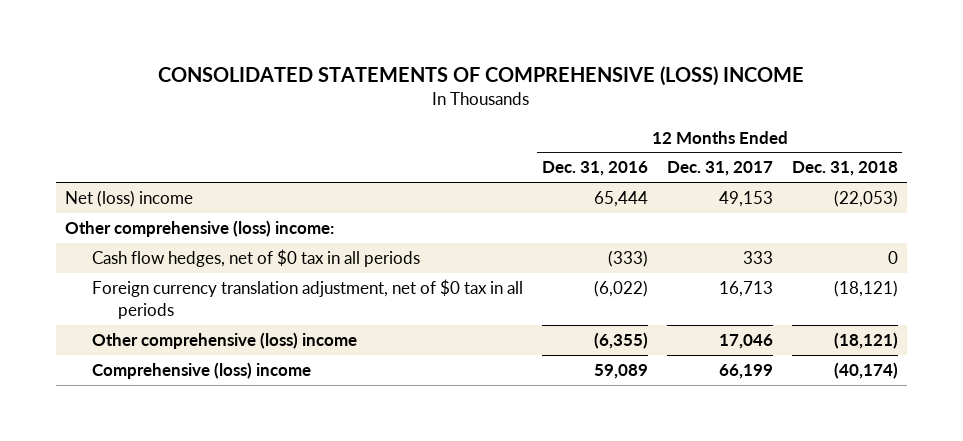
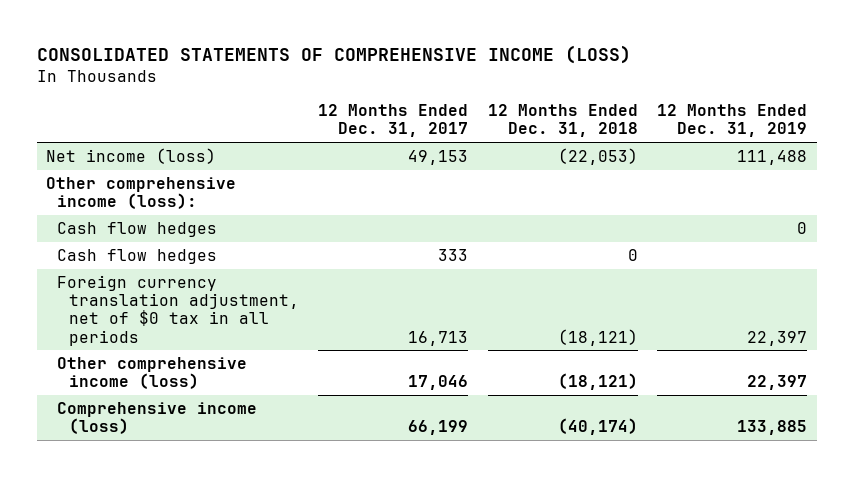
[158,66,805,87] CONSOLIDATED STATEMENTS OF COMPREHENSIVE (LOSS) INCOME -> [36,44,631,64] CONSOLIDATED STATEMENTS OF COMPREHENSIVE INCOME (LOSS)
[541,161,648,177] Dec. 31, 2016 -> none
none -> [657,104,808,138] 12 Months Ended Dec. 31, 2019
[65,190,194,208] Net (loss) income -> [46,148,217,165] Net income (loss)
[65,220,335,238] Other comprehensive (loss) income: -> [46,177,237,210] Other comprehensive income (loss):
none -> [57,222,218,238] Cash flow hedges
[91,249,420,268] Cash flow hedges, net of $0 tax in all periods -> [57,249,218,265] Cash flow hedges
[91,332,357,350] Other comprehensive (loss) income -> [57,357,248,390] Other comprehensive income (loss)
[91,362,311,380] Comprehensive (loss) income -> [57,402,258,435] Comprehensive income (loss)

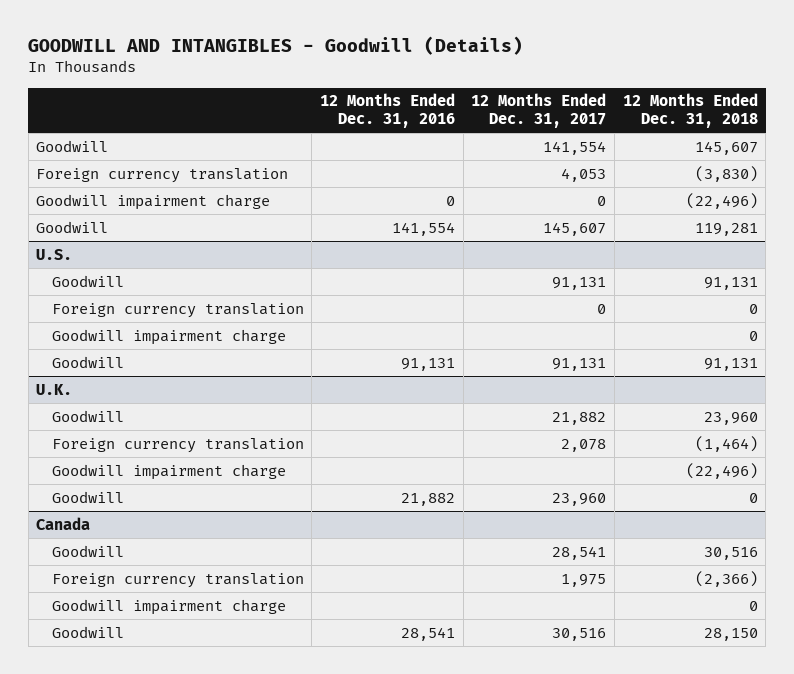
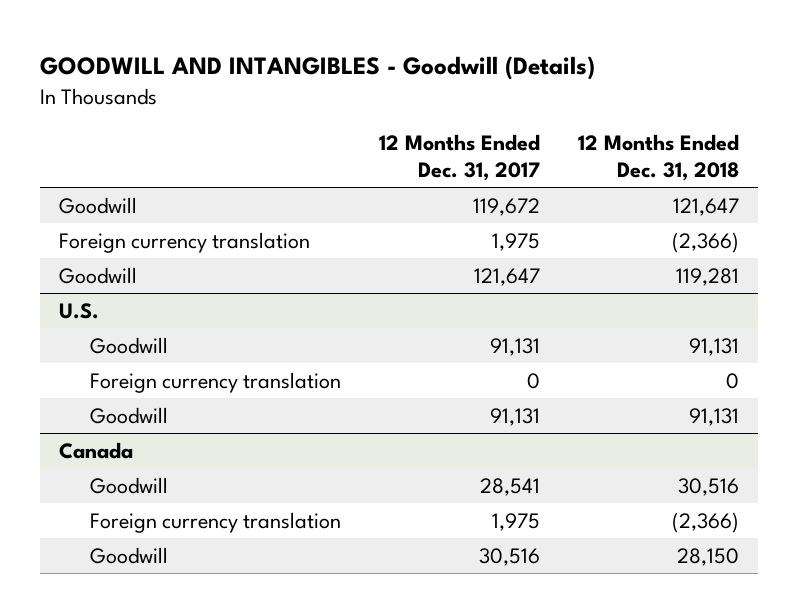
[320,93,456,129] 12 Months Ended Dec. 31, 2016 -> none
[36,193,271,210] Goodwill impairment charge -> none
[543,140,607,155] 141,554 -> [472,197,540,216] 119,672
[694,140,758,155] 145,607 -> [672,197,739,216] 121,647
[561,167,607,182] 4,053 -> [491,232,540,251] 1,975
[694,165,758,182] (3,830) -> [671,231,739,253] (2,366)
[543,221,607,236] 145,607 -> [473,267,540,286] 121,647
[51,328,286,345] Goodwill impairment charge -> none
[36,383,73,395] U.K. -> none
[51,409,124,422] Goodwill -> none
[51,437,304,453] Foreign currency translation -> none
[51,463,286,480] Goodwill impairment charge -> none
[51,490,124,503] Goodwill -> none
[51,598,286,615] Goodwill impairment charge -> none

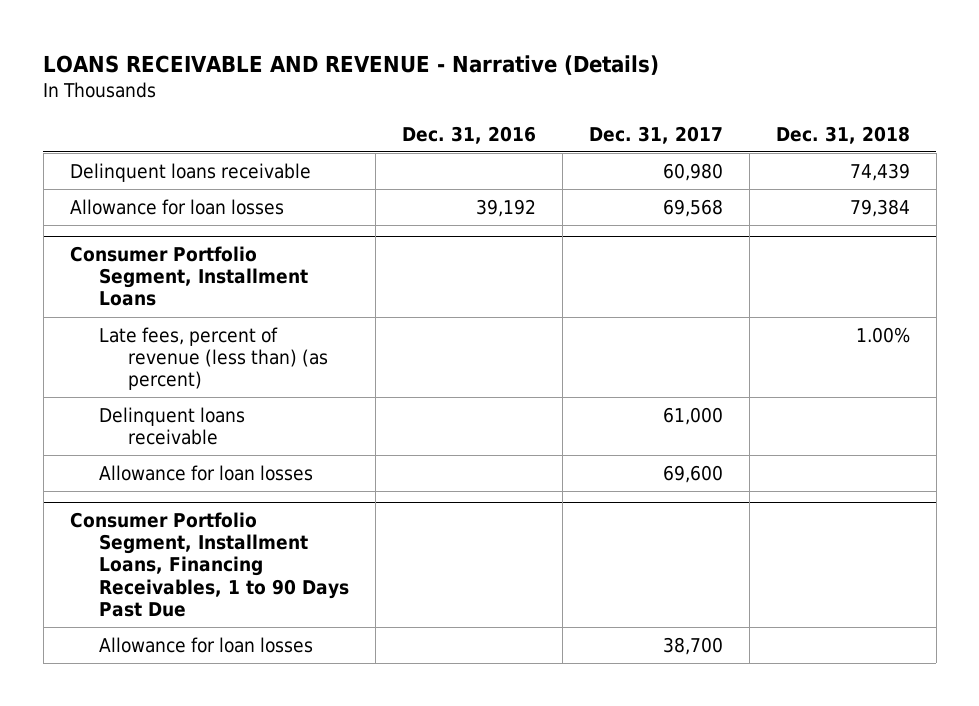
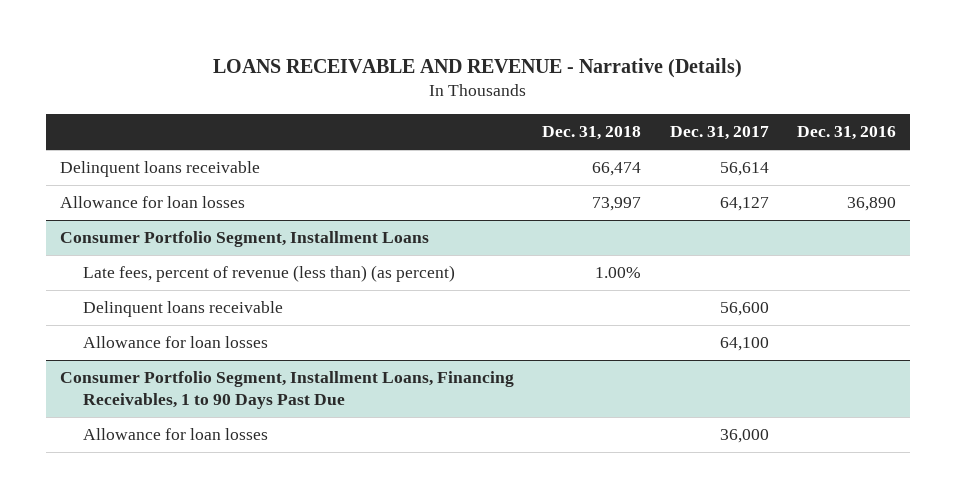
[662,162,723,181] 60,980 -> [719,162,769,177] 56,614
[849,162,910,181] 74,439 -> [592,162,642,177] 66,474
[475,198,536,217] 39,192 -> [847,197,897,212] 36,890
[662,198,723,217] 69,568 -> [719,197,769,212] 64,127
[849,198,910,217] 79,384 -> [592,197,642,212] 73,997
[662,406,723,425] 61,000 -> [719,302,769,317] 56,600
[662,464,723,483] 69,600 -> [719,337,769,352] 64,100
[662,636,723,655] 38,700 -> [719,429,769,444] 36,000

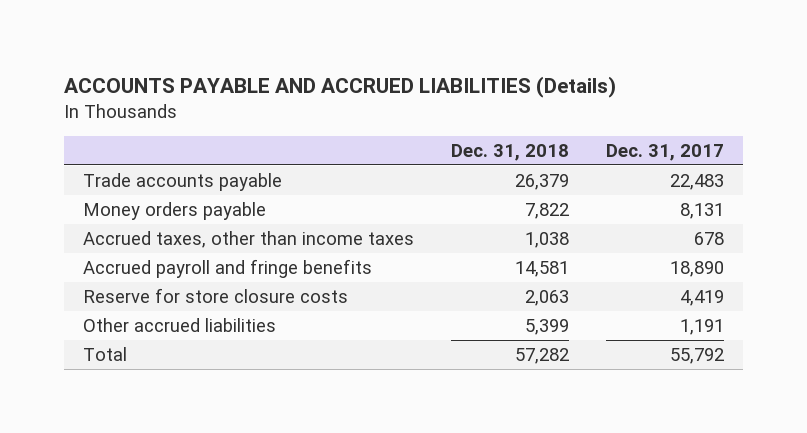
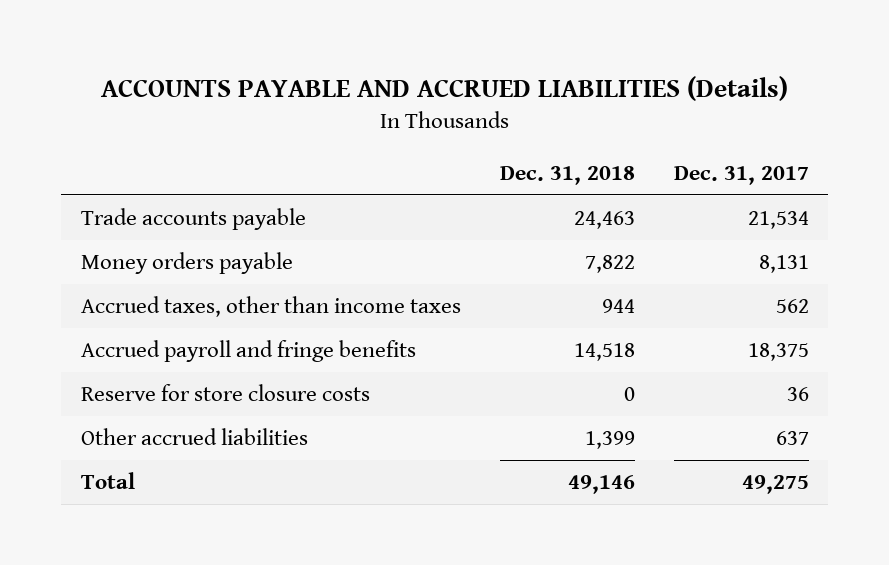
[515,173,570,190] 26,379 -> [573,210,635,229] 24,463
[670,173,725,190] 22,483 -> [747,210,809,229] 21,534
[525,231,570,248] 1,038 -> [601,298,635,313] 944
[694,231,725,245] 678 -> [775,298,809,313] 562
[515,260,570,277] 14,581 -> [573,342,635,361] 14,518
[670,260,725,277] 18,890 -> [747,342,809,361] 18,375
[525,289,570,306] 2,063 -> [623,386,635,401] 0
[680,289,725,306] 4,419 -> [786,386,809,401] 36
[525,318,570,335] 5,399 -> [584,430,635,449] 1,399
[680,318,725,335] 1,191 -> [775,430,809,445] 637
[515,347,570,364] 57,282 -> [567,474,635,494] 49,146
[670,347,725,364] 55,792 -> [741,474,809,494] 49,275

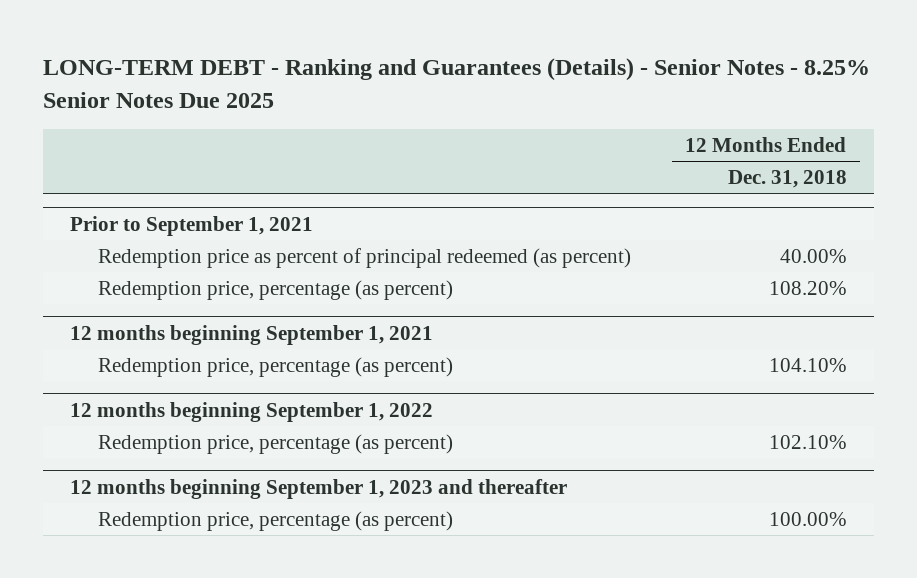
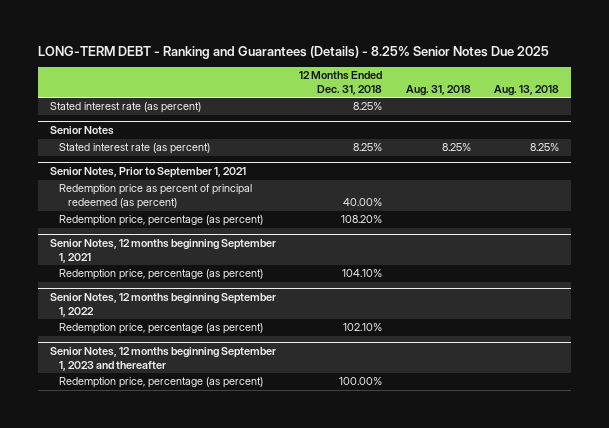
[42,58,870,108] LONG-TERM DEBT - Ranking and Guarantees (Details) - Senior Notes - 8.25% Senior Notes Due 2025 -> [38,45,550,59] LONG-TERM DEBT - Ranking and Guarantees (Details) - 8.25% Senior Notes Due 2025
none -> [405,85,471,97] Aug. 31, 2018
none -> [494,85,560,97] Aug. 13, 2018
none -> [49,102,201,114] Stated interest rate (as percent)
[69,215,313,236] Prior to September 1, 2021 -> [49,126,114,136] Senior Notes
none -> [59,143,211,155] Stated interest rate (as percent)
none -> [49,167,246,179] Senior Notes, Prior to September 1, 2021
[69,324,433,345] 12 months beginning September 1, 2021 -> [49,239,276,264] Senior Notes, 12 months beginning September 1, 2021
[69,401,433,422] 12 months beginning September 1, 2022 -> [49,293,276,318] Senior Notes, 12 months beginning September 1, 2022
[69,478,567,499] 12 months beginning September 1, 2023 and thereafter -> [49,347,276,372] Senior Notes, 12 months beginning September 1, 2023 and thereafter

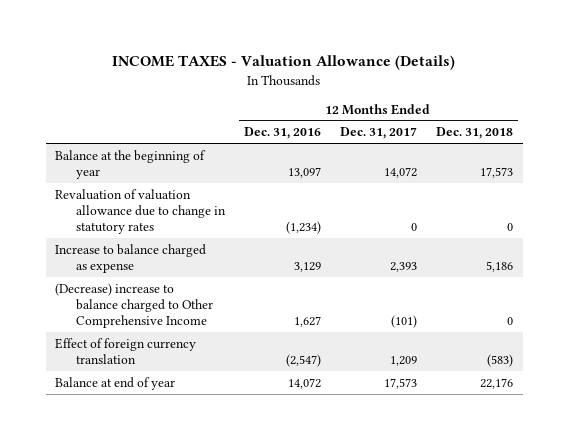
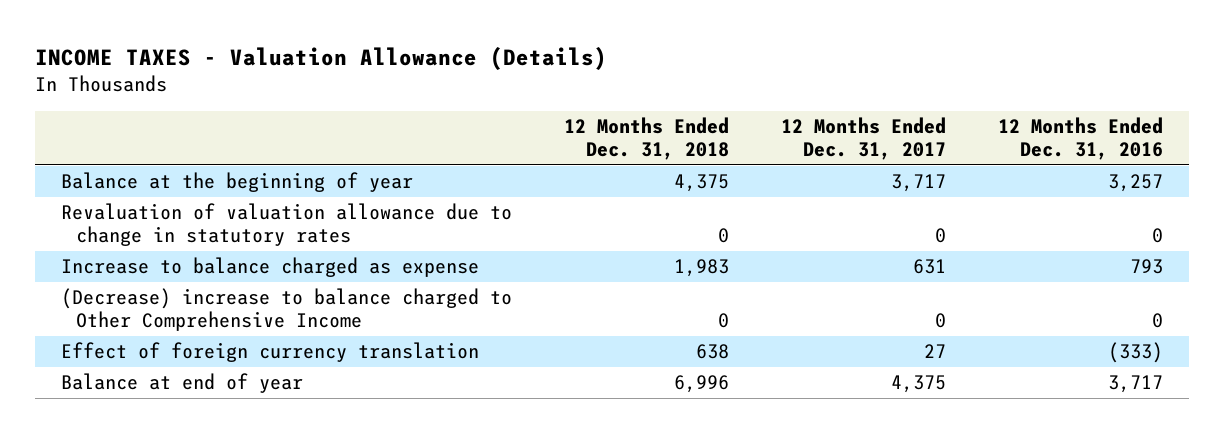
[287,166,321,178] 13,097 -> [1107,174,1163,193] 3,257
[383,166,417,178] 14,072 -> [890,174,946,193] 3,717
[480,166,514,178] 17,573 -> [674,174,730,193] 4,375
[285,220,321,234] (1,234) -> [1151,228,1163,244] 0
[293,261,321,272] 3,129 -> [1129,259,1163,275] 793
[389,261,417,272] 2,393 -> [912,259,946,275] 631
[486,260,514,272] 5,186 -> [674,259,730,278] 1,983
[293,315,321,327] 1,627 -> [1151,313,1163,329] 0
[390,314,417,328] (101) -> [934,313,946,329] 0
[285,353,321,367] (2,547) -> [1107,342,1163,364] (333)
[389,355,417,366] 1,209 -> [923,344,946,359] 27
[487,353,514,367] (583) -> [696,344,730,360] 638
[287,377,321,389] 14,072 -> [1107,375,1163,394] 3,717
[383,377,417,389] 17,573 -> [890,375,946,394] 4,375
[480,377,514,389] 22,176 -> [674,375,730,394] 6,996

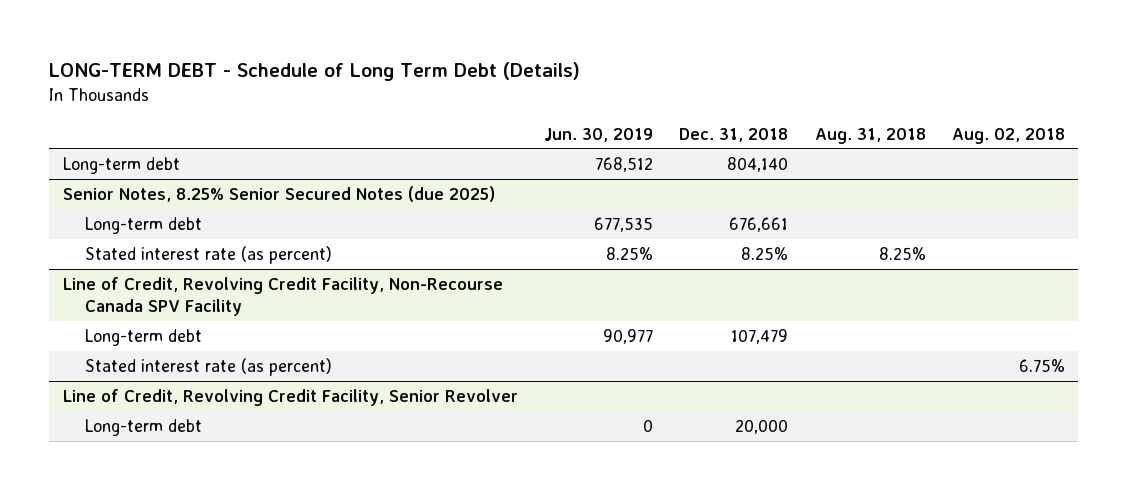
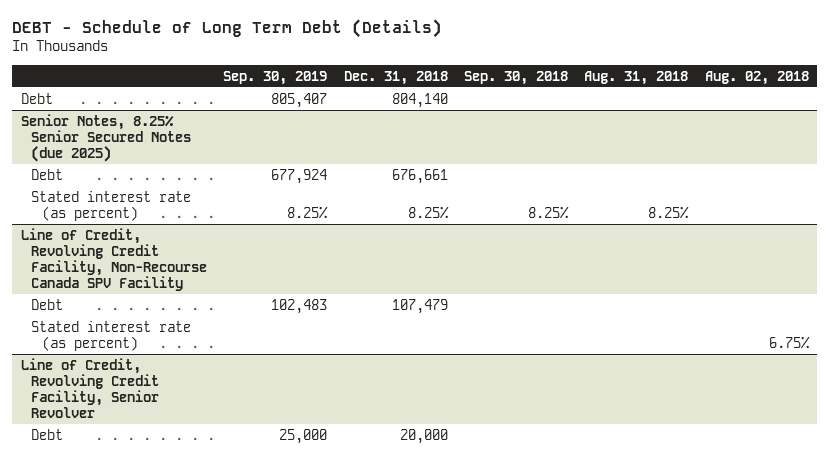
[49,61,581,81] LONG-TERM DEBT - Schedule of Long Term Debt (Details) -> [12,19,443,39] DEBT - Schedule of Long Term Debt (Details)
[544,127,654,142] Jun. 30, 2019 -> none
none -> [223,70,328,85] Sep. 30, 2019
none -> [464,70,569,85] Sep. 30, 2018
[62,156,180,174] Long-term debt -> [20,92,53,104] Debt
[85,216,203,234] Long-term debt -> [31,168,64,180] Debt
[85,328,203,346] Long-term debt -> [31,298,64,310] Debt
[85,418,203,436] Long-term debt -> [31,428,64,440] Debt

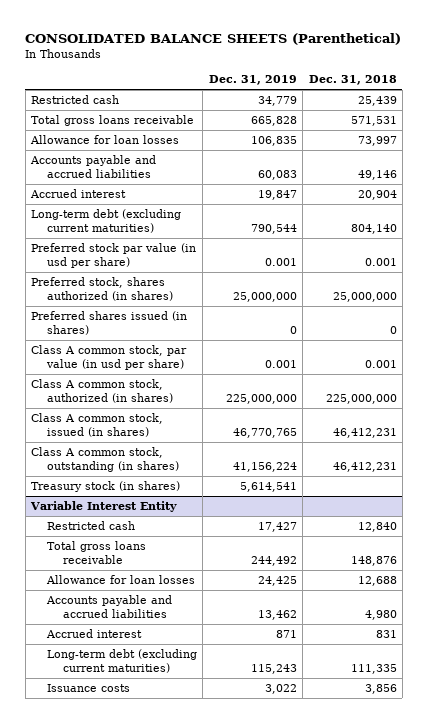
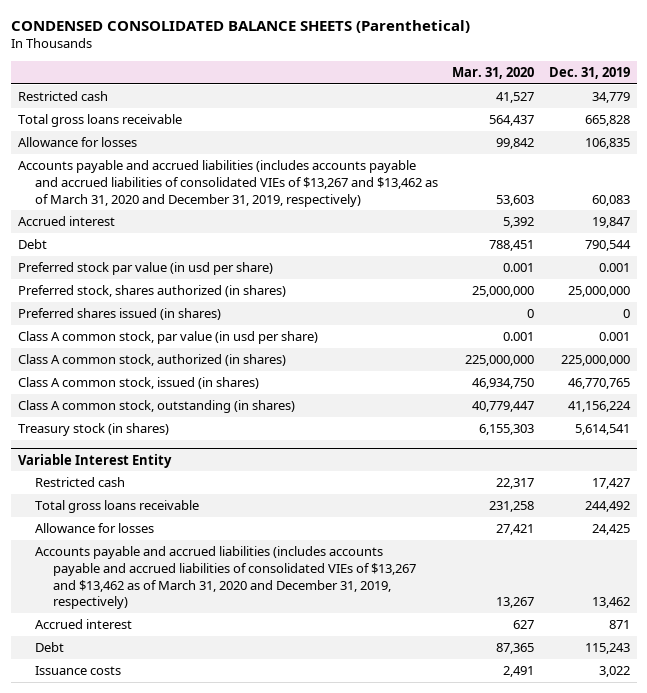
[25,32,402,45] CONSOLIDATED BALANCE SHEETS (Parenthetical) -> [10,19,470,33] CONDENSED CONSOLIDATED BALANCE SHEETS (Parenthetical)
[308,75,397,86] Dec. 31, 2018 -> none
none -> [452,67,535,80] Mar. 31, 2020
[30,135,180,145] Allowance for loan losses -> [17,137,137,148] Allowance for losses
[30,155,157,179] Accounts payable and accrued liabilities -> [17,160,439,207] Accounts payable and accrued liabilities (includes accounts payable and accrued liabilities of consolidated VIEs of $13,267 and $13,462 as of March 31, 2020 and December 31, 2019, respectively)
[31,209,182,234] Long-term debt (excluding current maturities) -> [17,239,47,250] Debt
[46,575,196,585] Allowance for loan losses -> [35,523,155,534] Allowance for losses
[46,595,173,619] Accounts payable and accrued liabilities -> [35,546,416,610] Accounts payable and accrued liabilities (includes accounts payable and accrued liabilities of consolidated VIEs of $13,267 and $13,462 as of March 31, 2020 and December 31, 2019, respectively)
[47,649,198,674] Long-term debt (excluding current maturities) -> [35,642,65,653] Debt

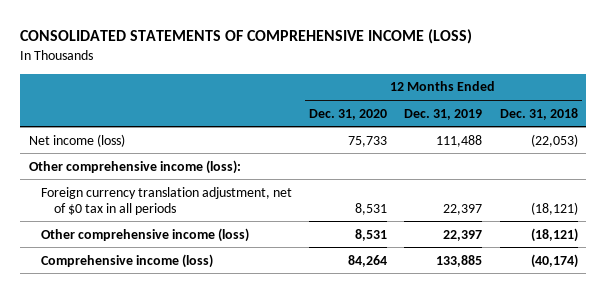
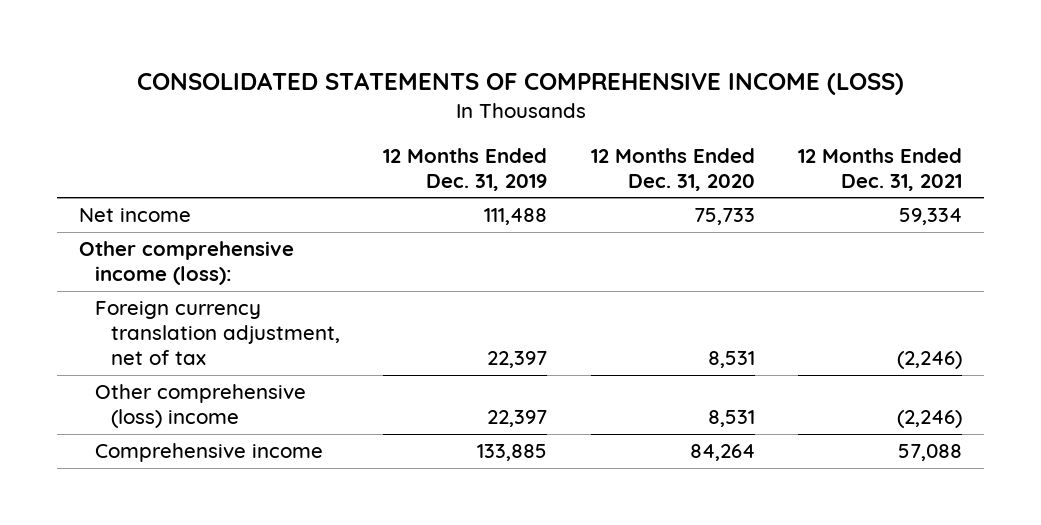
[499,107,578,120] Dec. 31, 2018 -> none
none -> [798,147,963,191] 12 Months Ended Dec. 31, 2021
[28,133,125,147] Net income (loss) -> [79,208,192,223] Net income
[41,186,293,215] Foreign currency translation adjustment, net of $0 tax in all periods -> [95,301,341,366] Foreign currency translation adjustment, net of tax
[41,227,250,242] Other comprehensive income (loss) -> [95,384,307,429] Other comprehensive (loss) income
[41,253,214,268] Comprehensive income (loss) -> [95,443,324,463] Comprehensive income

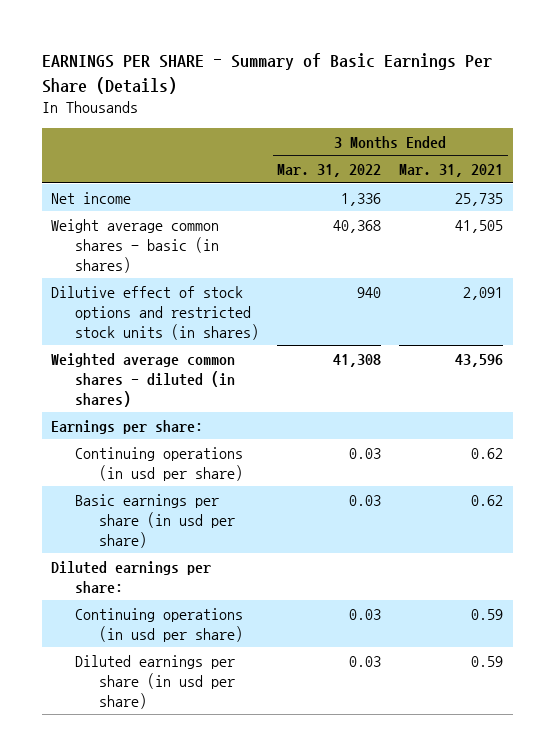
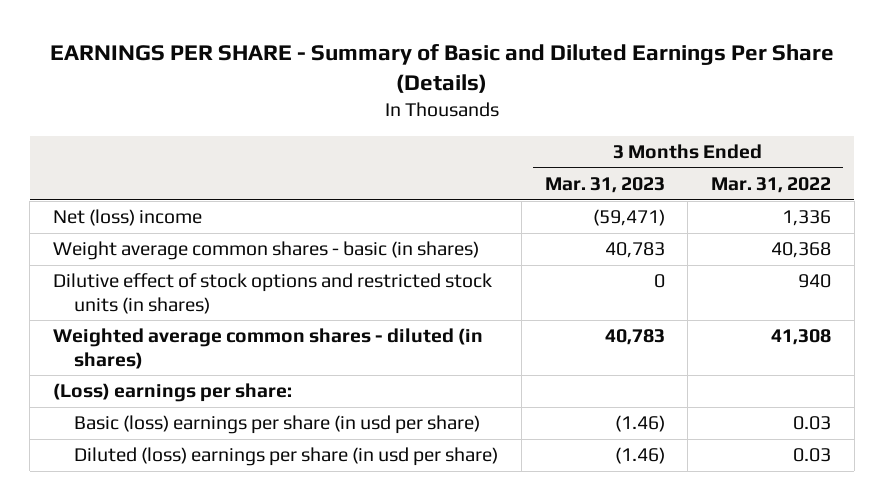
[41,53,492,94] EARNINGS PER SHARE - Summary of Basic Earnings Per Share (Details) -> [50,43,835,93] EARNINGS PER SHARE - Summary of Basic and Diluted Earnings Per Share (Details)
[399,164,504,178] Mar. 31, 2021 -> none
none -> [544,177,665,194] Mar. 31, 2023
[51,191,132,204] Net income -> [52,209,202,227] Net (loss) income
[74,446,243,481] Continuing operations (in usd per share) -> none
[51,560,212,593] Diluted earnings per share: -> none
[74,607,243,642] Continuing operations (in usd per share) -> none
[51,419,204,434] Earnings per share: -> [52,383,292,403] (Loss) earnings per share:
[74,493,235,548] Basic earnings per share (in usd per share) -> [74,415,481,435] Basic (loss) earnings per share (in usd per share)
[74,654,235,709] Diluted earnings per share (in usd per share) -> [74,447,499,467] Diluted (loss) earnings per share (in usd per share)

